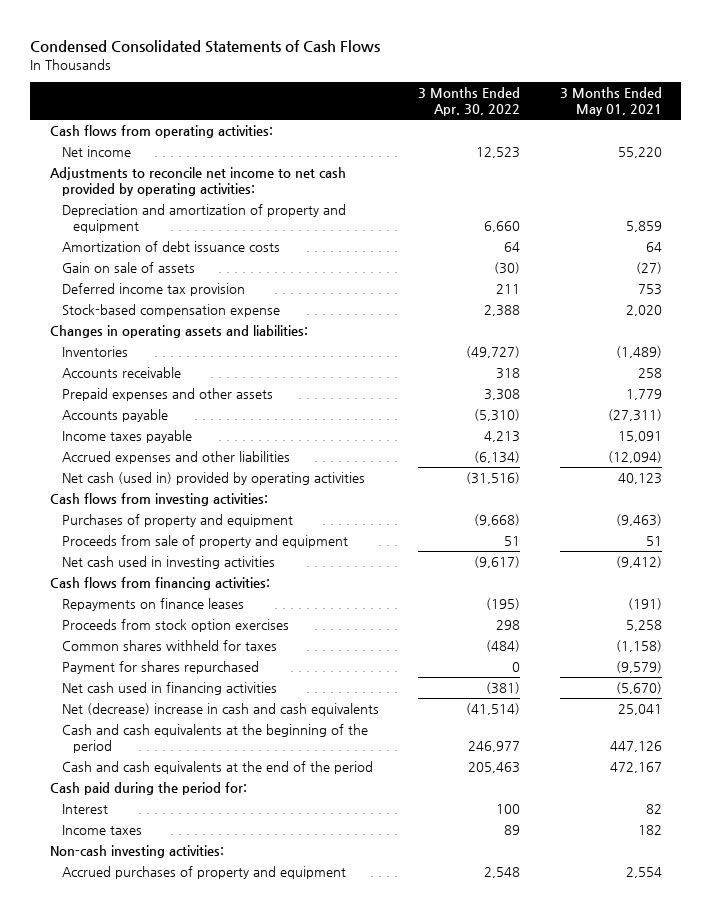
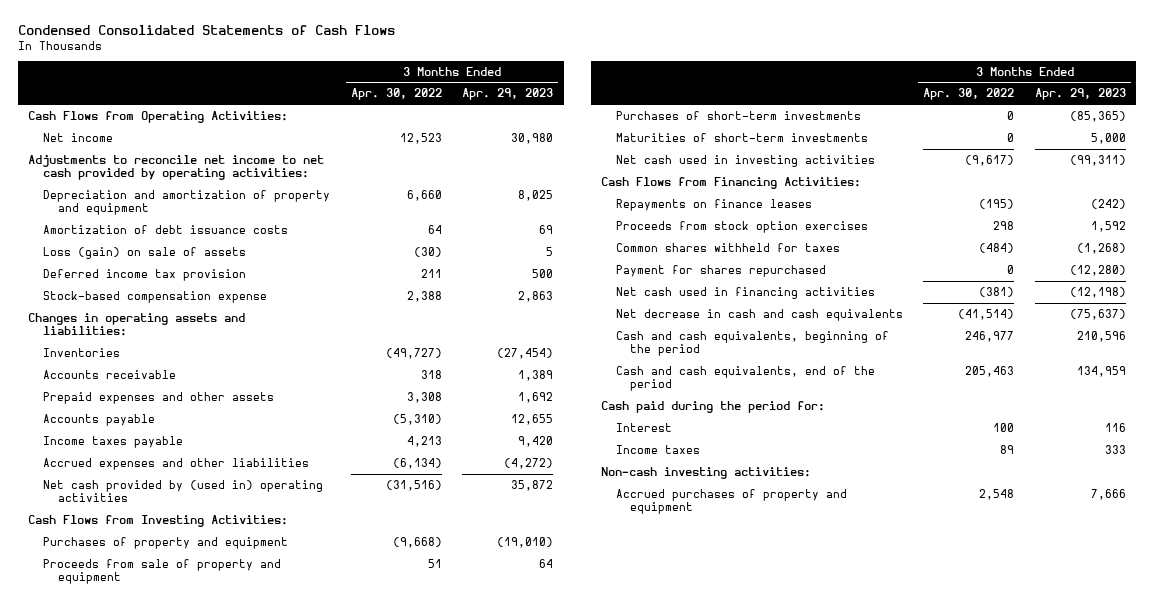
[559,87,662,117] 3 Months Ended May 01, 2021 -> none
none -> [462,88,554,101] Apr. 29, 2023
[50,125,274,139] Cash flows from operating activities: -> [28,110,289,123] Cash Flows from Operating Activities:
[61,262,195,274] Gain on sale of assets -> [43,246,247,259] Loss (gain) on sale of assets
[61,472,365,486] Net cash (used in) provided by operating activities -> [43,479,324,503] Net cash provided by (used in) operating activities
[50,493,269,507] Cash flows from investing activities: -> [28,514,289,527] Cash Flows from Investing Activities:
none -> [615,110,861,120] Purchases of short-term investments
none -> [615,132,868,142] Maturities of short-term investments
[50,577,271,591] Cash flows from financing activities: -> [601,176,862,189] Cash Flows from Financing Activities:
[61,703,379,717] Net (decrease) increase in cash and cash equivalents -> [615,308,903,321] Net decrease in cash and cash equivalents
[61,724,368,753] Cash and cash equivalents at the beginning of the period -> [615,330,889,357] Cash and cash equivalents, beginning of the period
[61,761,373,775] Cash and cash equivalents at the end of the period -> [615,365,875,392] Cash and cash equivalents, end of the period

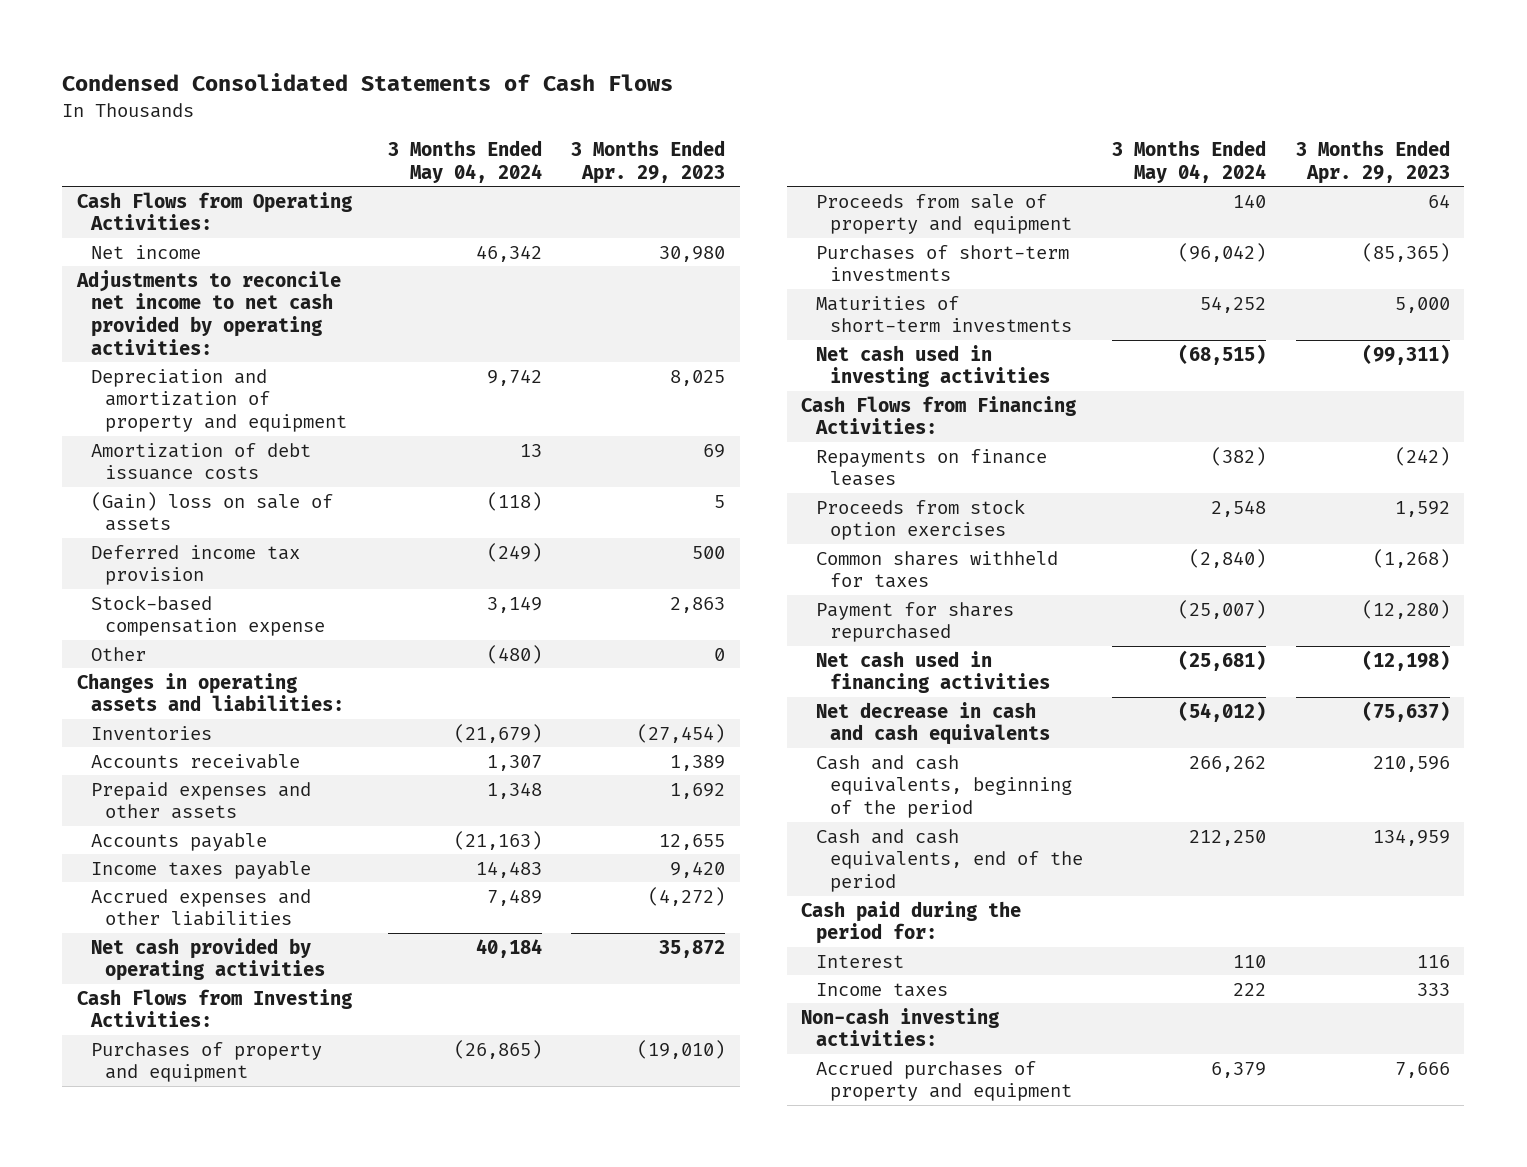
[350,88,442,101] Apr. 30, 2022 -> none
none -> [387,140,542,183] 3 Months Ended May 04, 2024
[43,246,247,259] Loss (gain) on sale of assets -> [91,491,334,532] (Gain) loss on sale of assets
none -> [91,646,147,661] Other
[43,479,324,503] Net cash provided by (used in) operating activities -> [91,937,326,982] Net cash provided by operating activities

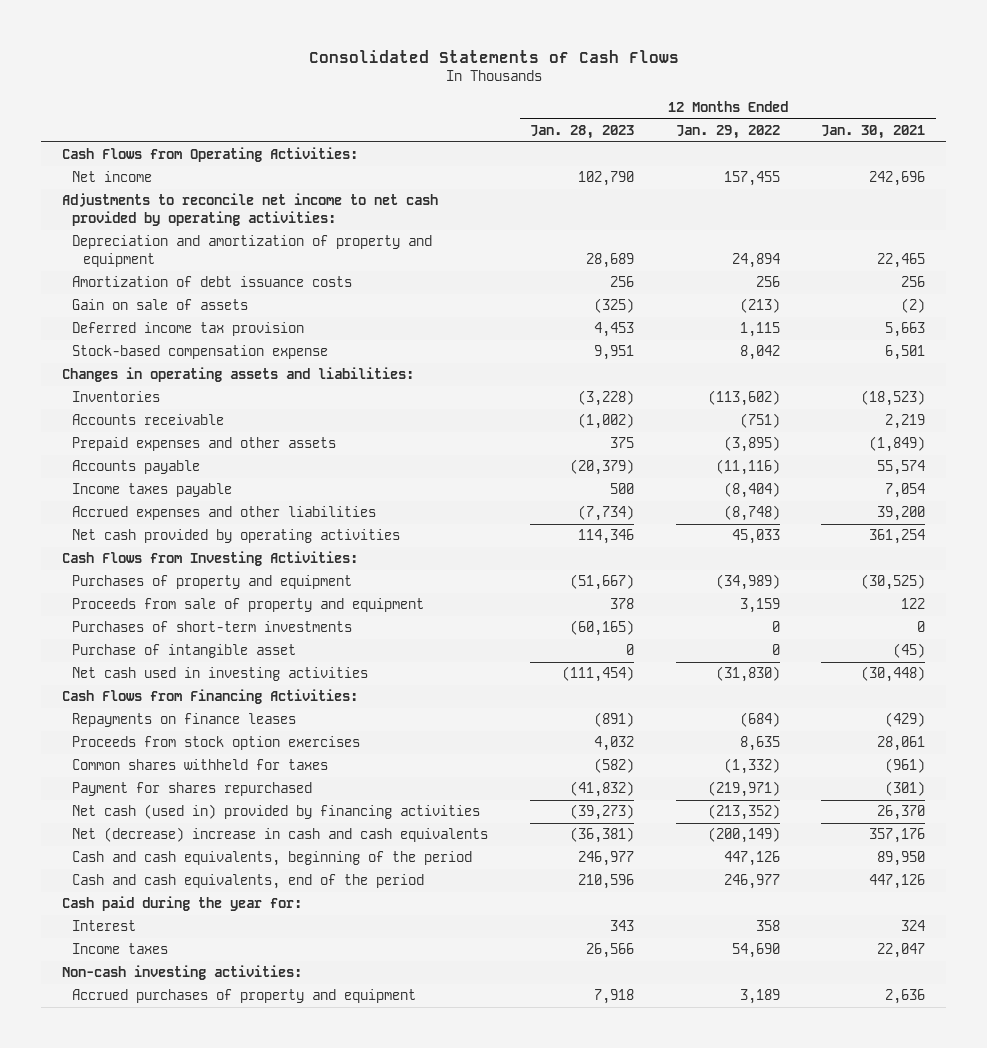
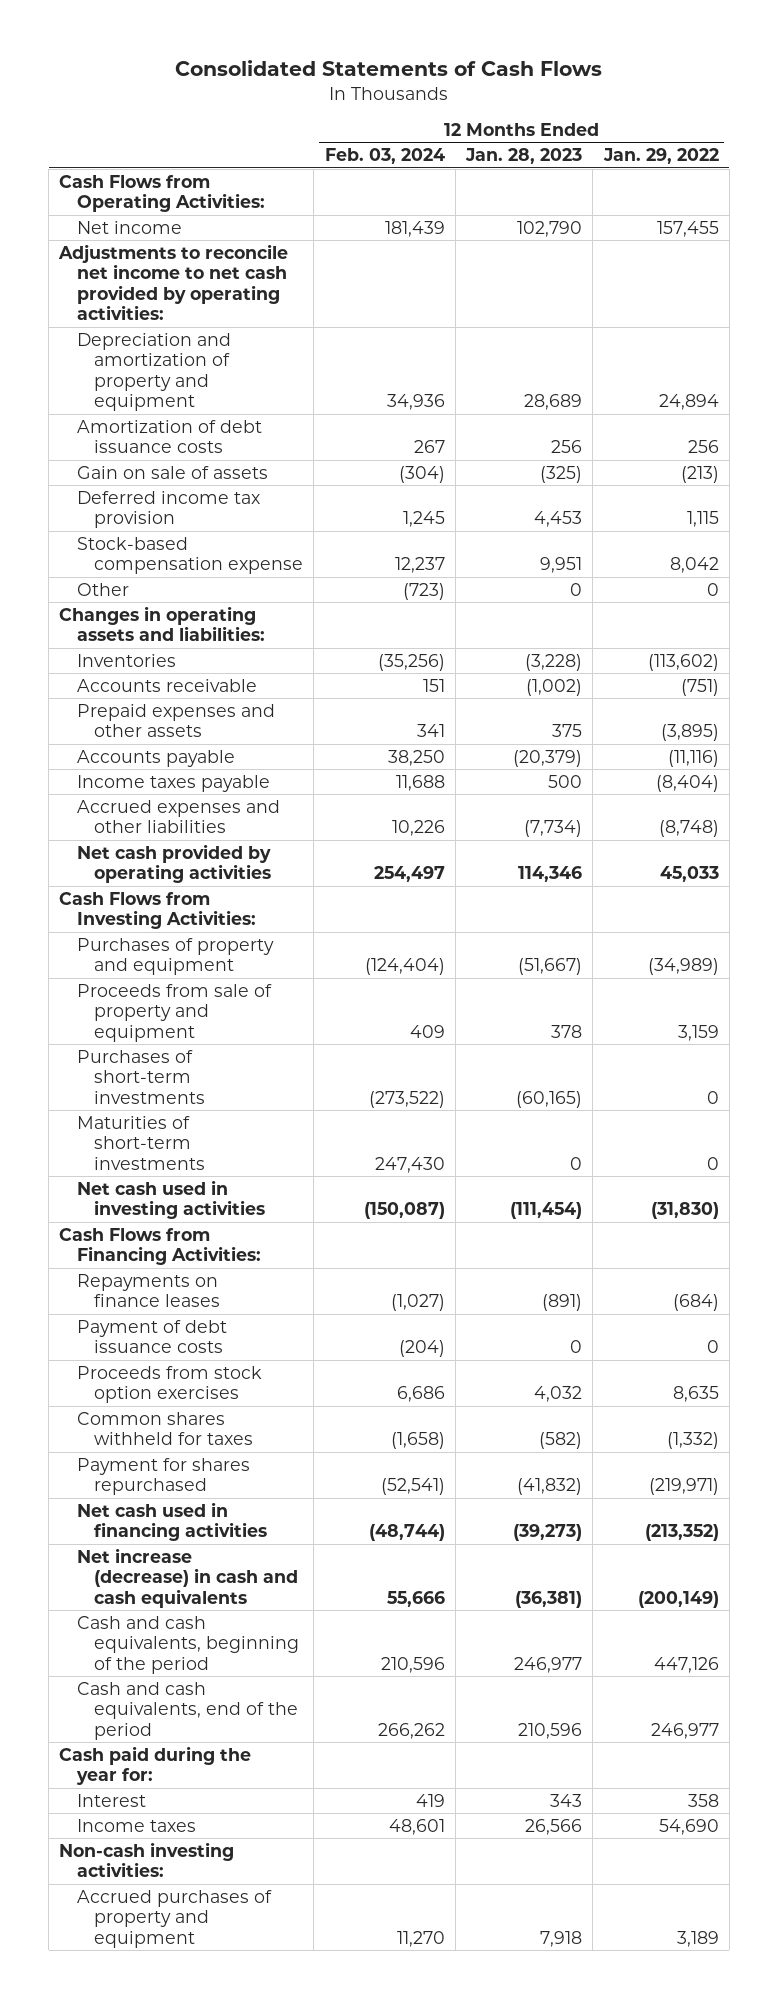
[821,125,926,140] Jan. 30, 2021 -> none
none -> [324,148,445,165] Feb. 03, 2024
none -> [76,582,129,596] Other
[72,644,297,659] Purchase of intangible asset -> none
none -> [76,1115,206,1170] Maturities of short-term investments
none -> [76,1319,227,1354] Payment of debt issuance costs
[72,804,481,820] Net cash (used in) provided by financing activities -> [76,1501,268,1542] Net cash used in financing activities
[72,827,489,843] Net (decrease) increase in cash and cash equivalents -> [76,1547,299,1608] Net increase (decrease) in cash and cash equivalents

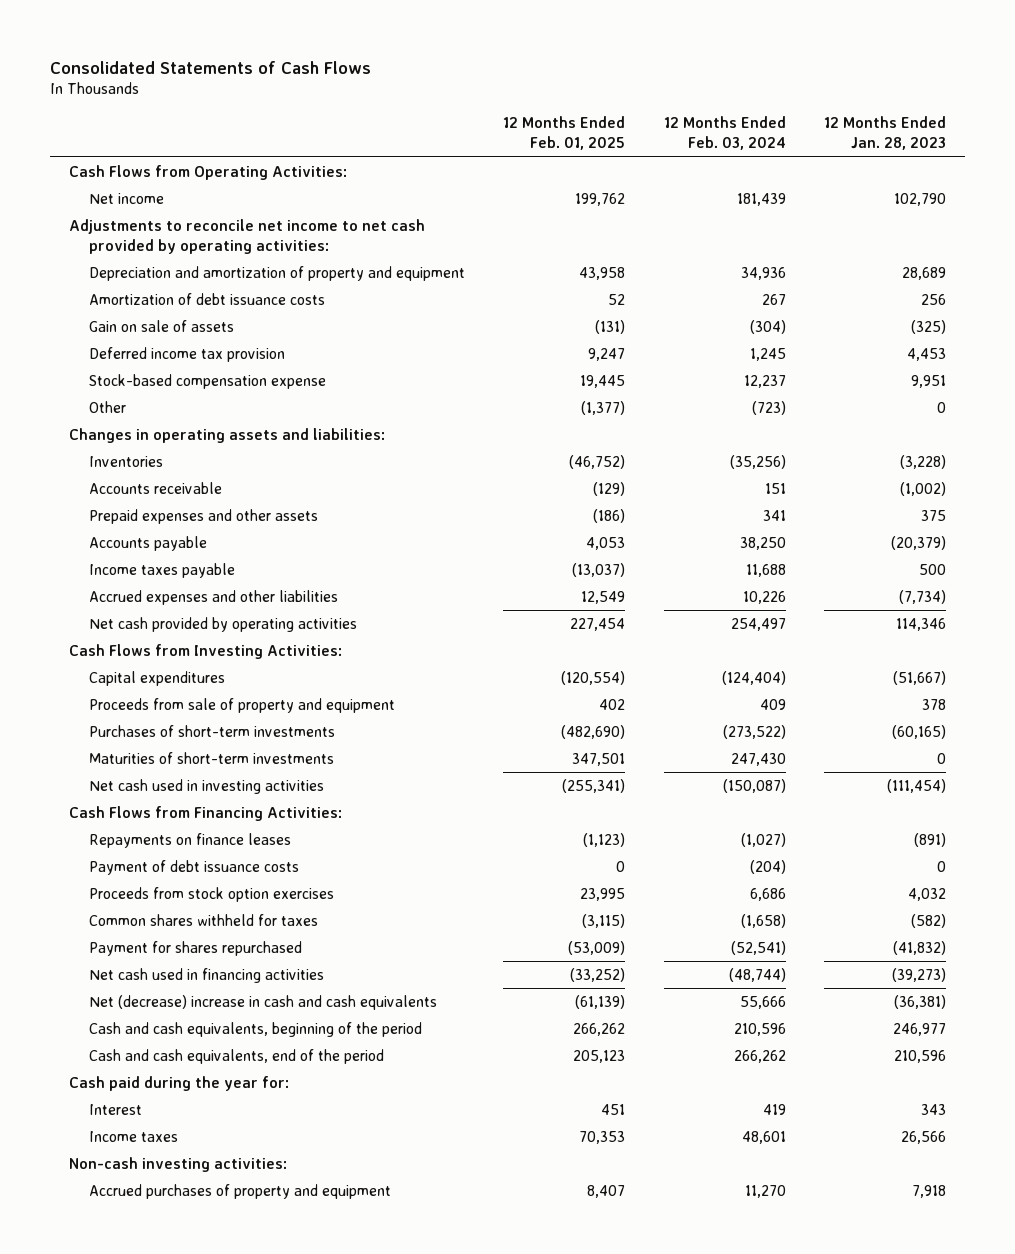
[602,148,719,165] Jan. 29, 2022 -> none
none -> [503,116,626,151] 12 Months Ended Feb. 01, 2025
[76,937,274,976] Purchases of property and equipment -> [89,670,226,686] Capital expenditures
[76,1547,299,1608] Net increase (decrease) in cash and cash equivalents -> [89,994,438,1010] Net (decrease) increase in cash and cash equivalents

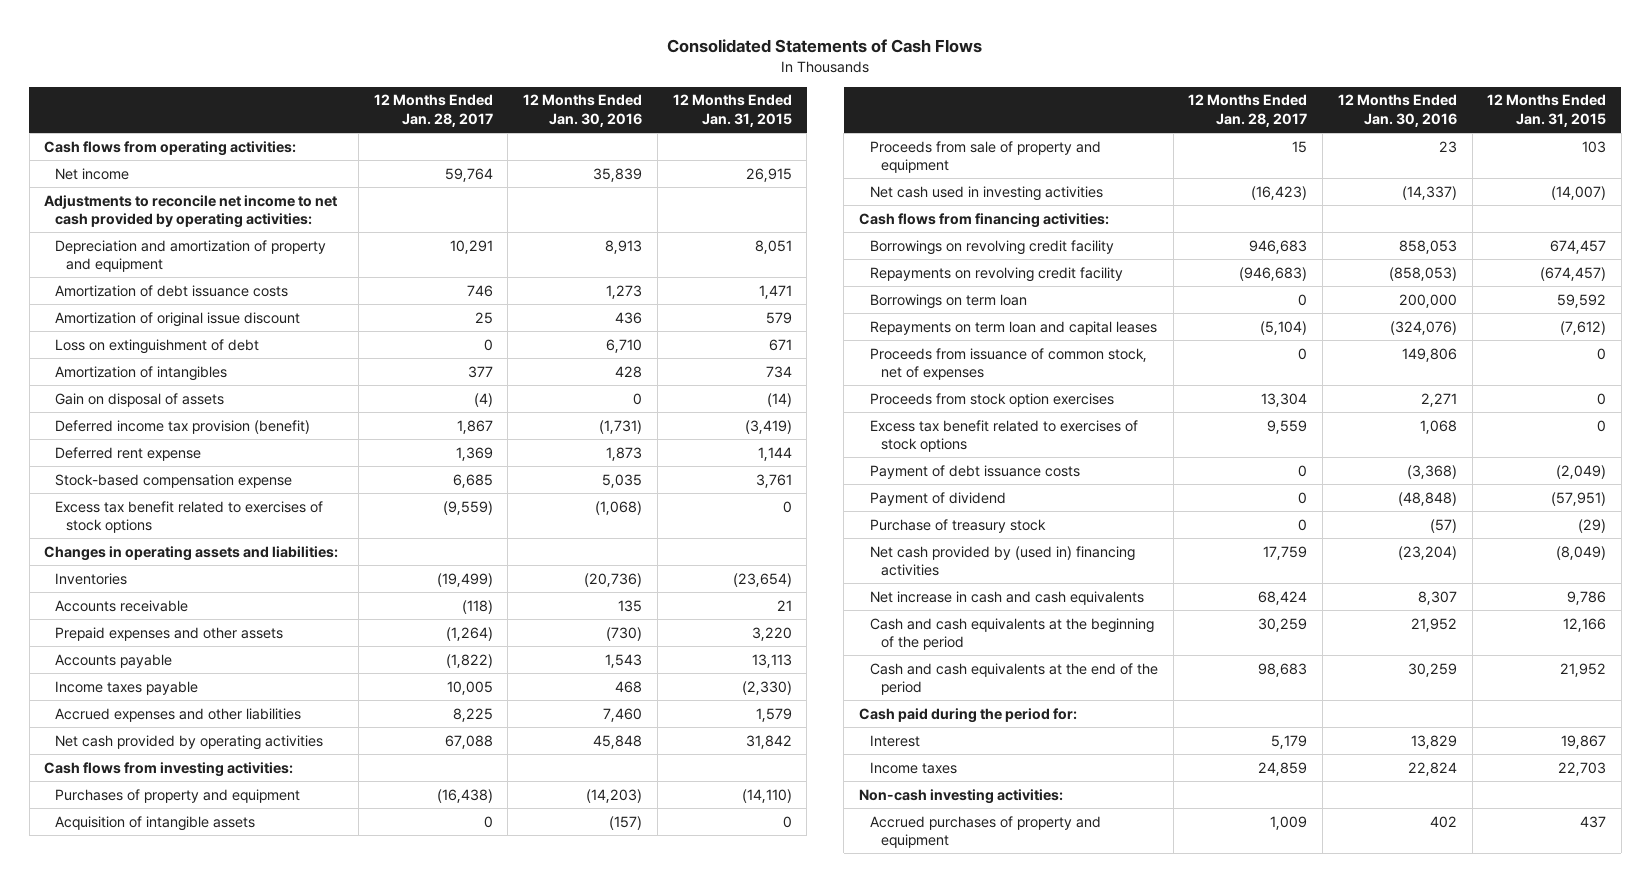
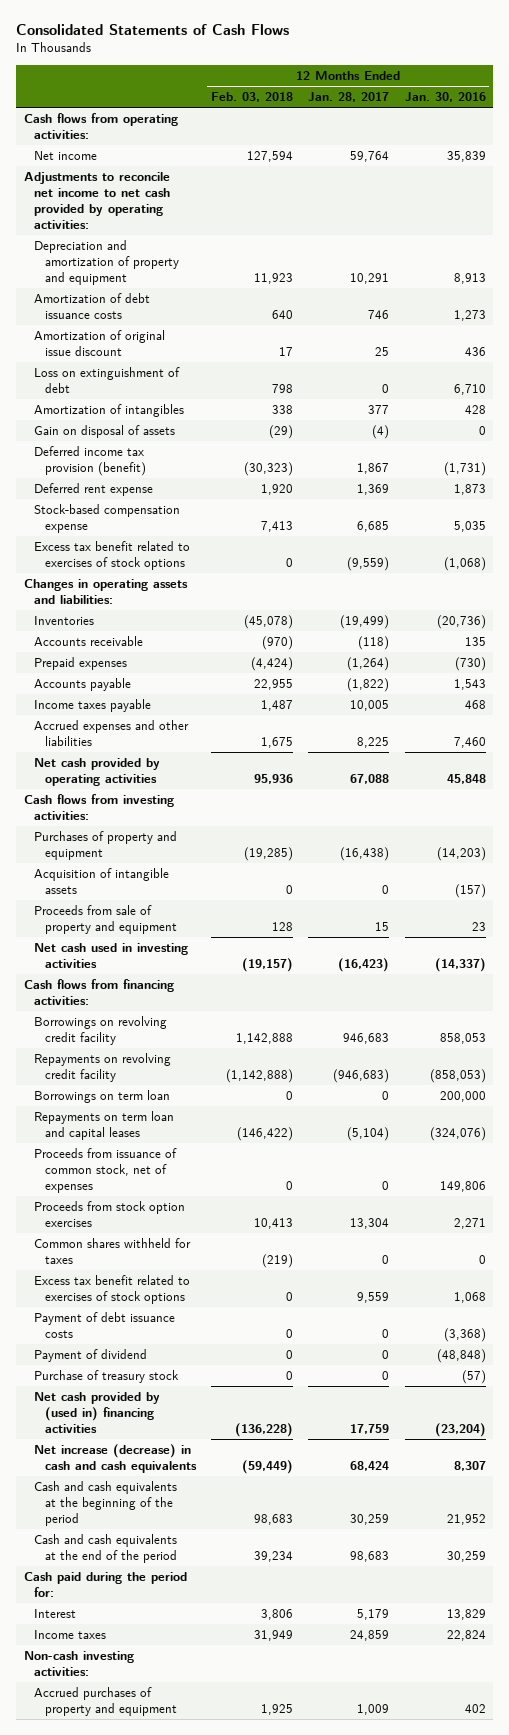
[672,94,792,127] 12 Months Ended Jan. 31, 2015 -> none
none -> [211,92,294,103] Feb. 03, 2018
[55,626,284,641] Prepaid expenses and other assets -> [34,657,128,671] Prepaid expenses
none -> [34,1238,192,1265] Common shares withheld for taxes
[869,590,1144,605] Net increase in cash and cash equivalents -> [34,1444,197,1474] Net increase (decrease) in cash and cash equivalents

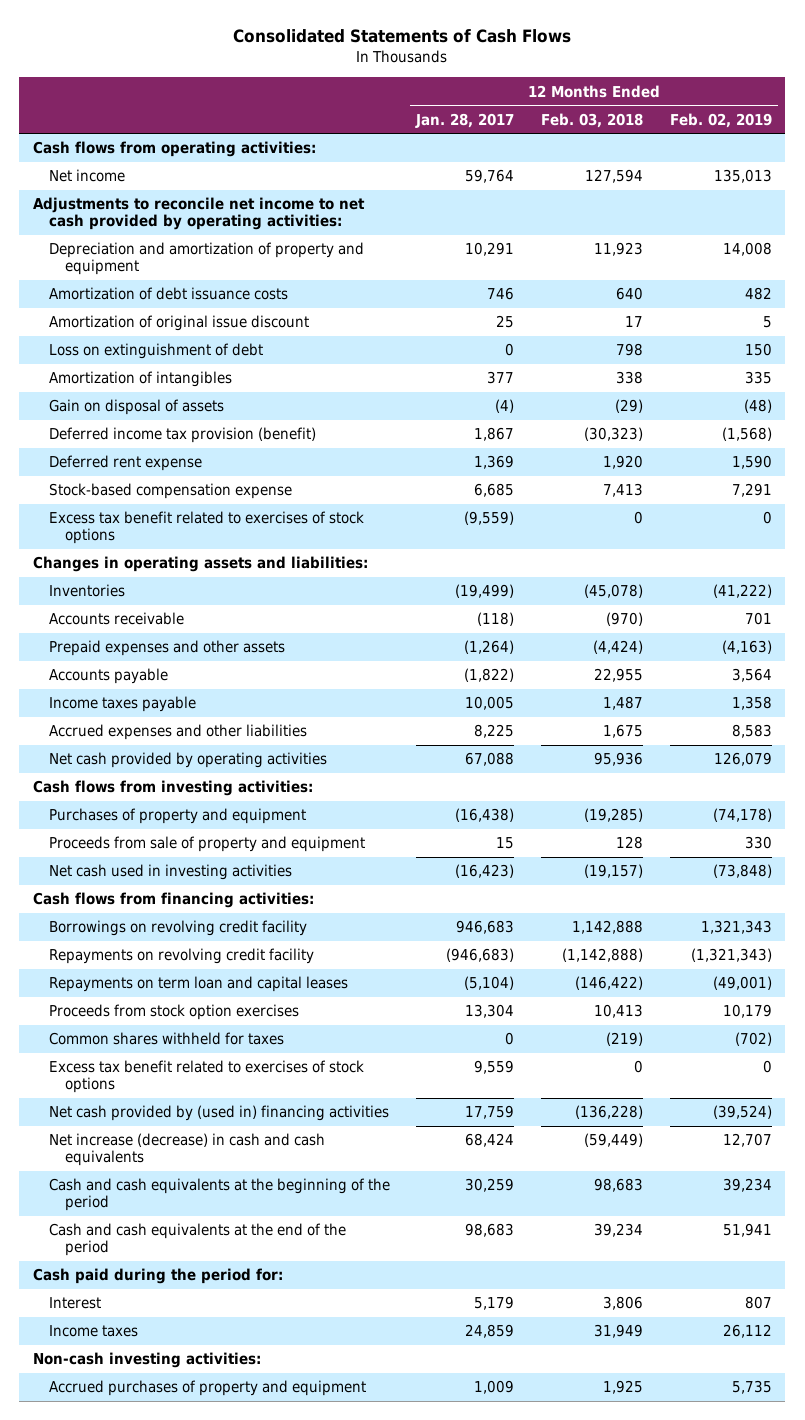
[404,92,486,103] Jan. 30, 2016 -> none
none -> [669,112,772,128] Feb. 02, 2019
[34,657,128,671] Prepaid expenses -> [48,640,285,657] Prepaid expenses and other assets
[34,868,170,895] Acquisition of intangible assets -> none
[34,1090,171,1104] Borrowings on term loan -> none
[34,1148,178,1194] Proceeds from issuance of common stock, net of expenses -> none
[34,1312,176,1339] Payment of debt issuance costs -> none
[34,1349,148,1363] Payment of dividend -> none
[34,1370,180,1384] Purchase of treasury stock -> none

